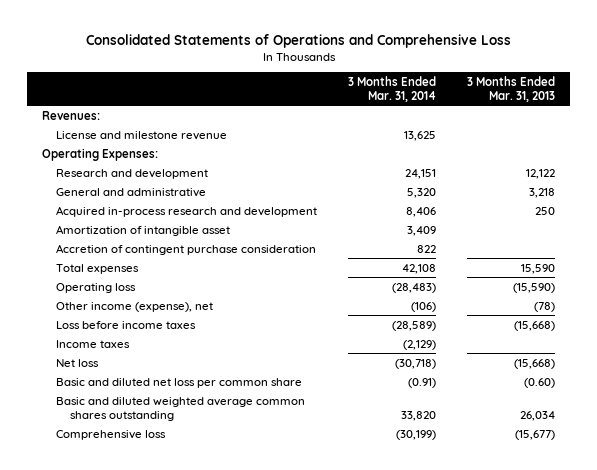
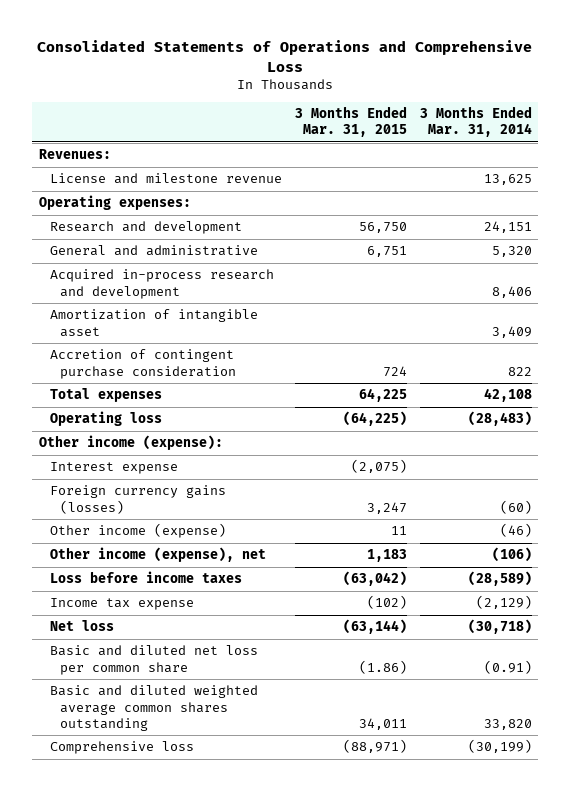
[467,75,556,102] 3 Months Ended Mar. 31, 2013 -> none
none -> [294,105,407,138] 3 Months Ended Mar. 31, 2015
[42,147,159,161] Operating Expenses: -> [38,195,191,211] Operating expenses:
none -> [38,435,223,451] Other income (expense):
none -> [49,462,178,475] Interest expense
none -> [49,485,226,514] Foreign currency gains (losses)
none -> [49,523,226,539] Other income (expense)
[56,339,131,348] Income taxes -> [49,598,194,611] Income tax expense

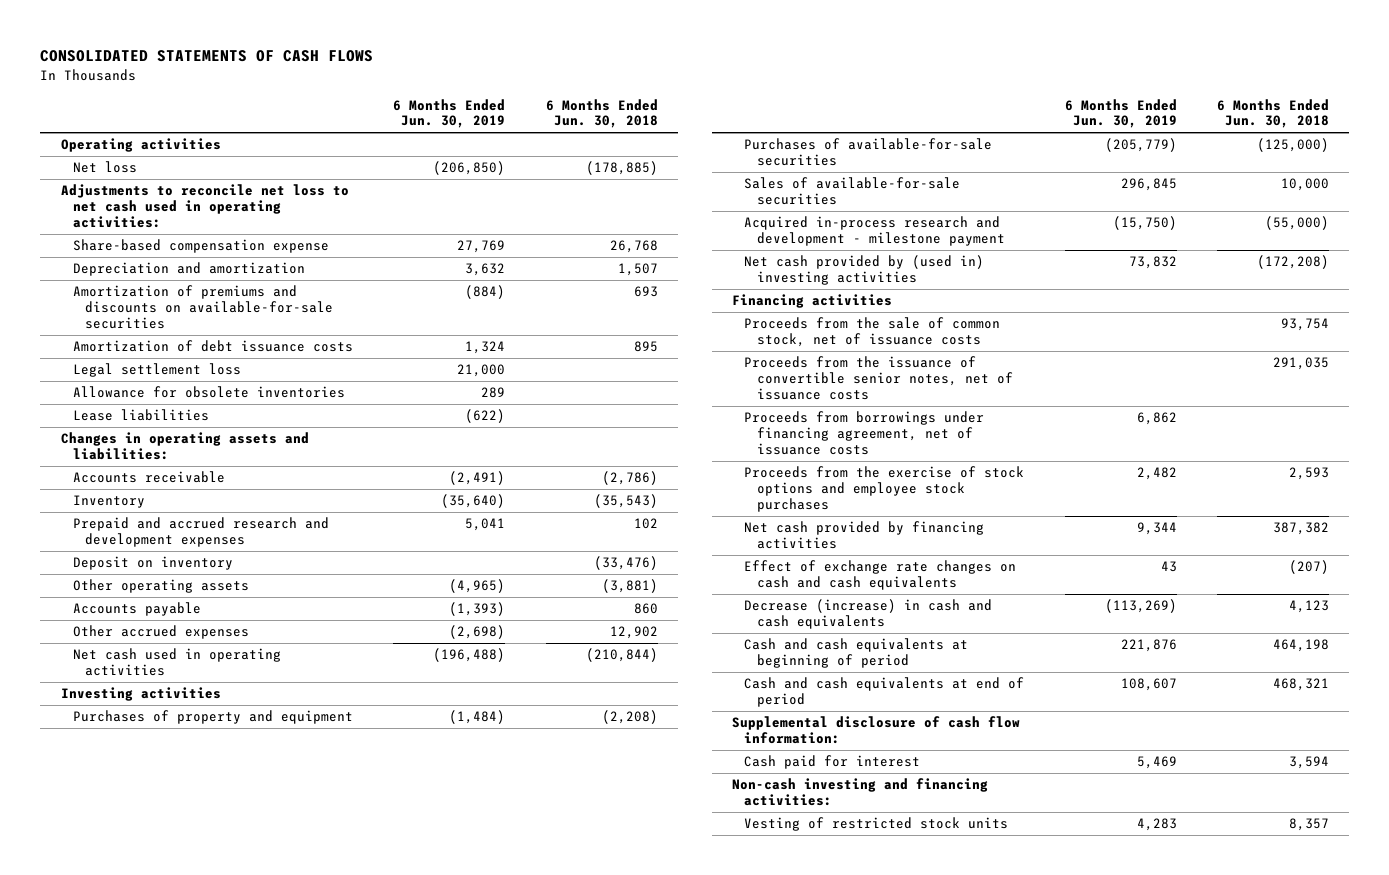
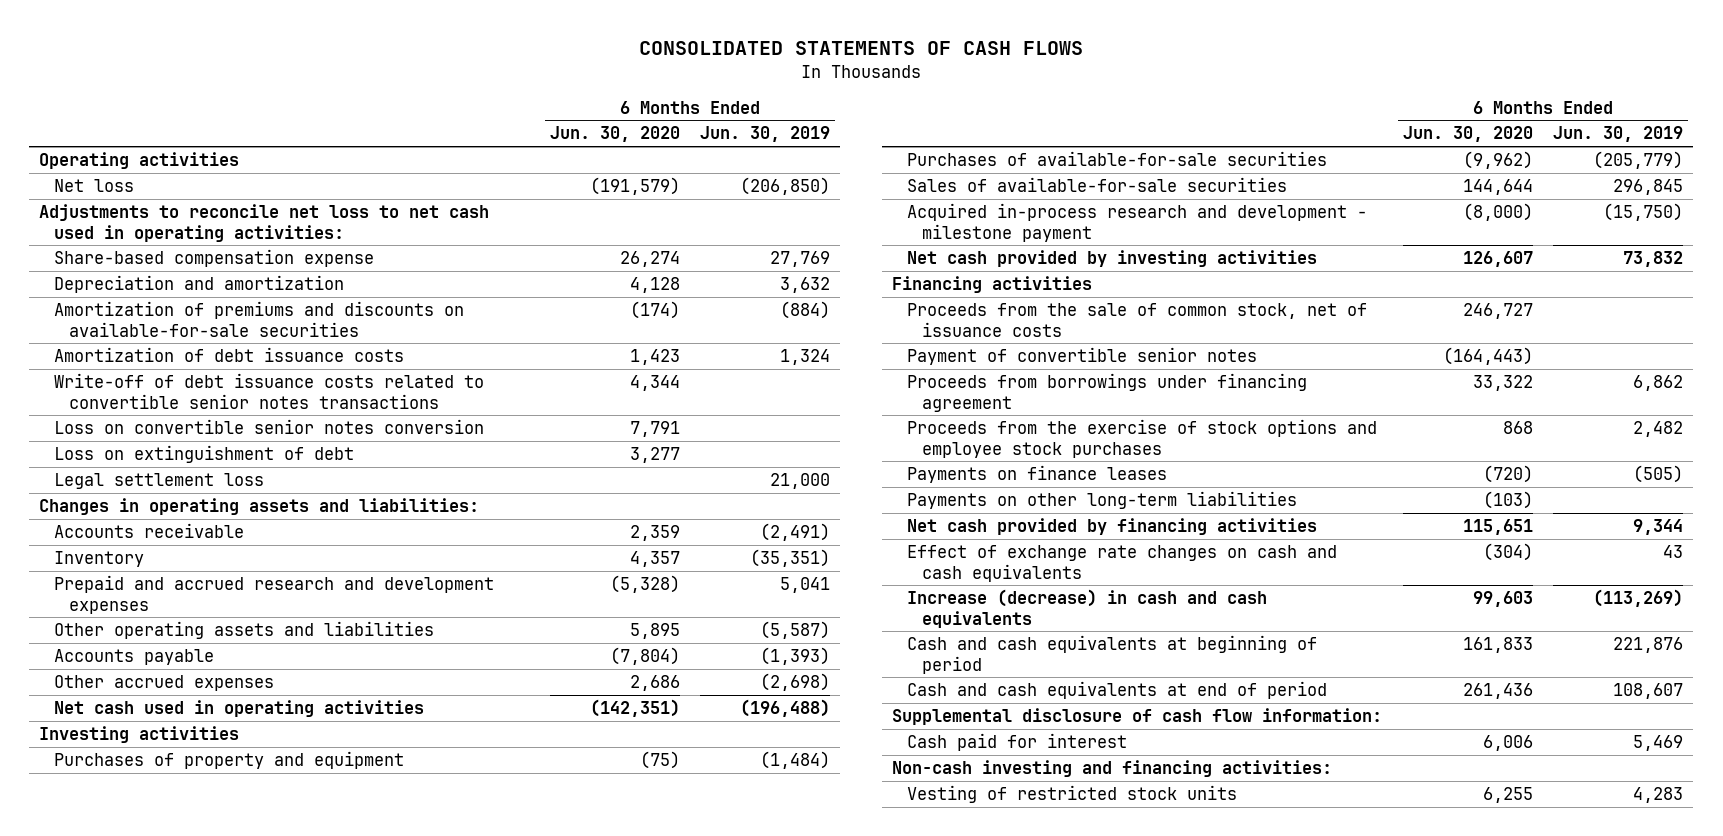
[545,98,658,129] 6 Months Ended Jun. 30, 2018 -> none
none -> [549,126,680,143] Jun. 30, 2020
none -> [54,373,485,409] Write-off of debt issuance costs related to convertible senior notes transactions
none -> [54,419,485,435] Loss on convertible senior notes conversion
none -> [54,445,355,464] Loss on extinguishment of debt
[72,386,345,399] Allowance for obsolete inventories -> none
[72,409,209,422] Lease liabilities -> none
[441,494,506,509] (35,640) -> [750,549,831,568] (35,351)
[72,556,233,571] Deposit on inventory -> none
[72,579,249,594] Other operating assets -> [54,621,435,640] Other operating assets and liabilities
[449,579,506,594] (4,965) -> [760,621,831,640] (5,587)
[744,255,985,286] Net cash provided by (used in) investing activities -> [907,250,1318,268] Net cash provided by investing activities
[744,356,1013,400] Proceeds from the issuance of convertible senior notes, net of issuance costs -> none
none -> [907,347,1258,366] Payment of convertible senior notes
[744,411,985,455] Proceeds from borrowings under financing agreement, net of issuance costs -> [907,373,1308,412] Proceeds from borrowings under financing agreement
none -> [907,465,1168,484] Payments on finance leases
none -> [907,491,1298,510] Payments on other long-term liabilities
[744,599,993,630] Decrease (increase) in cash and cash equivalents -> [907,589,1268,628] Increase (decrease) in cash and cash equivalents

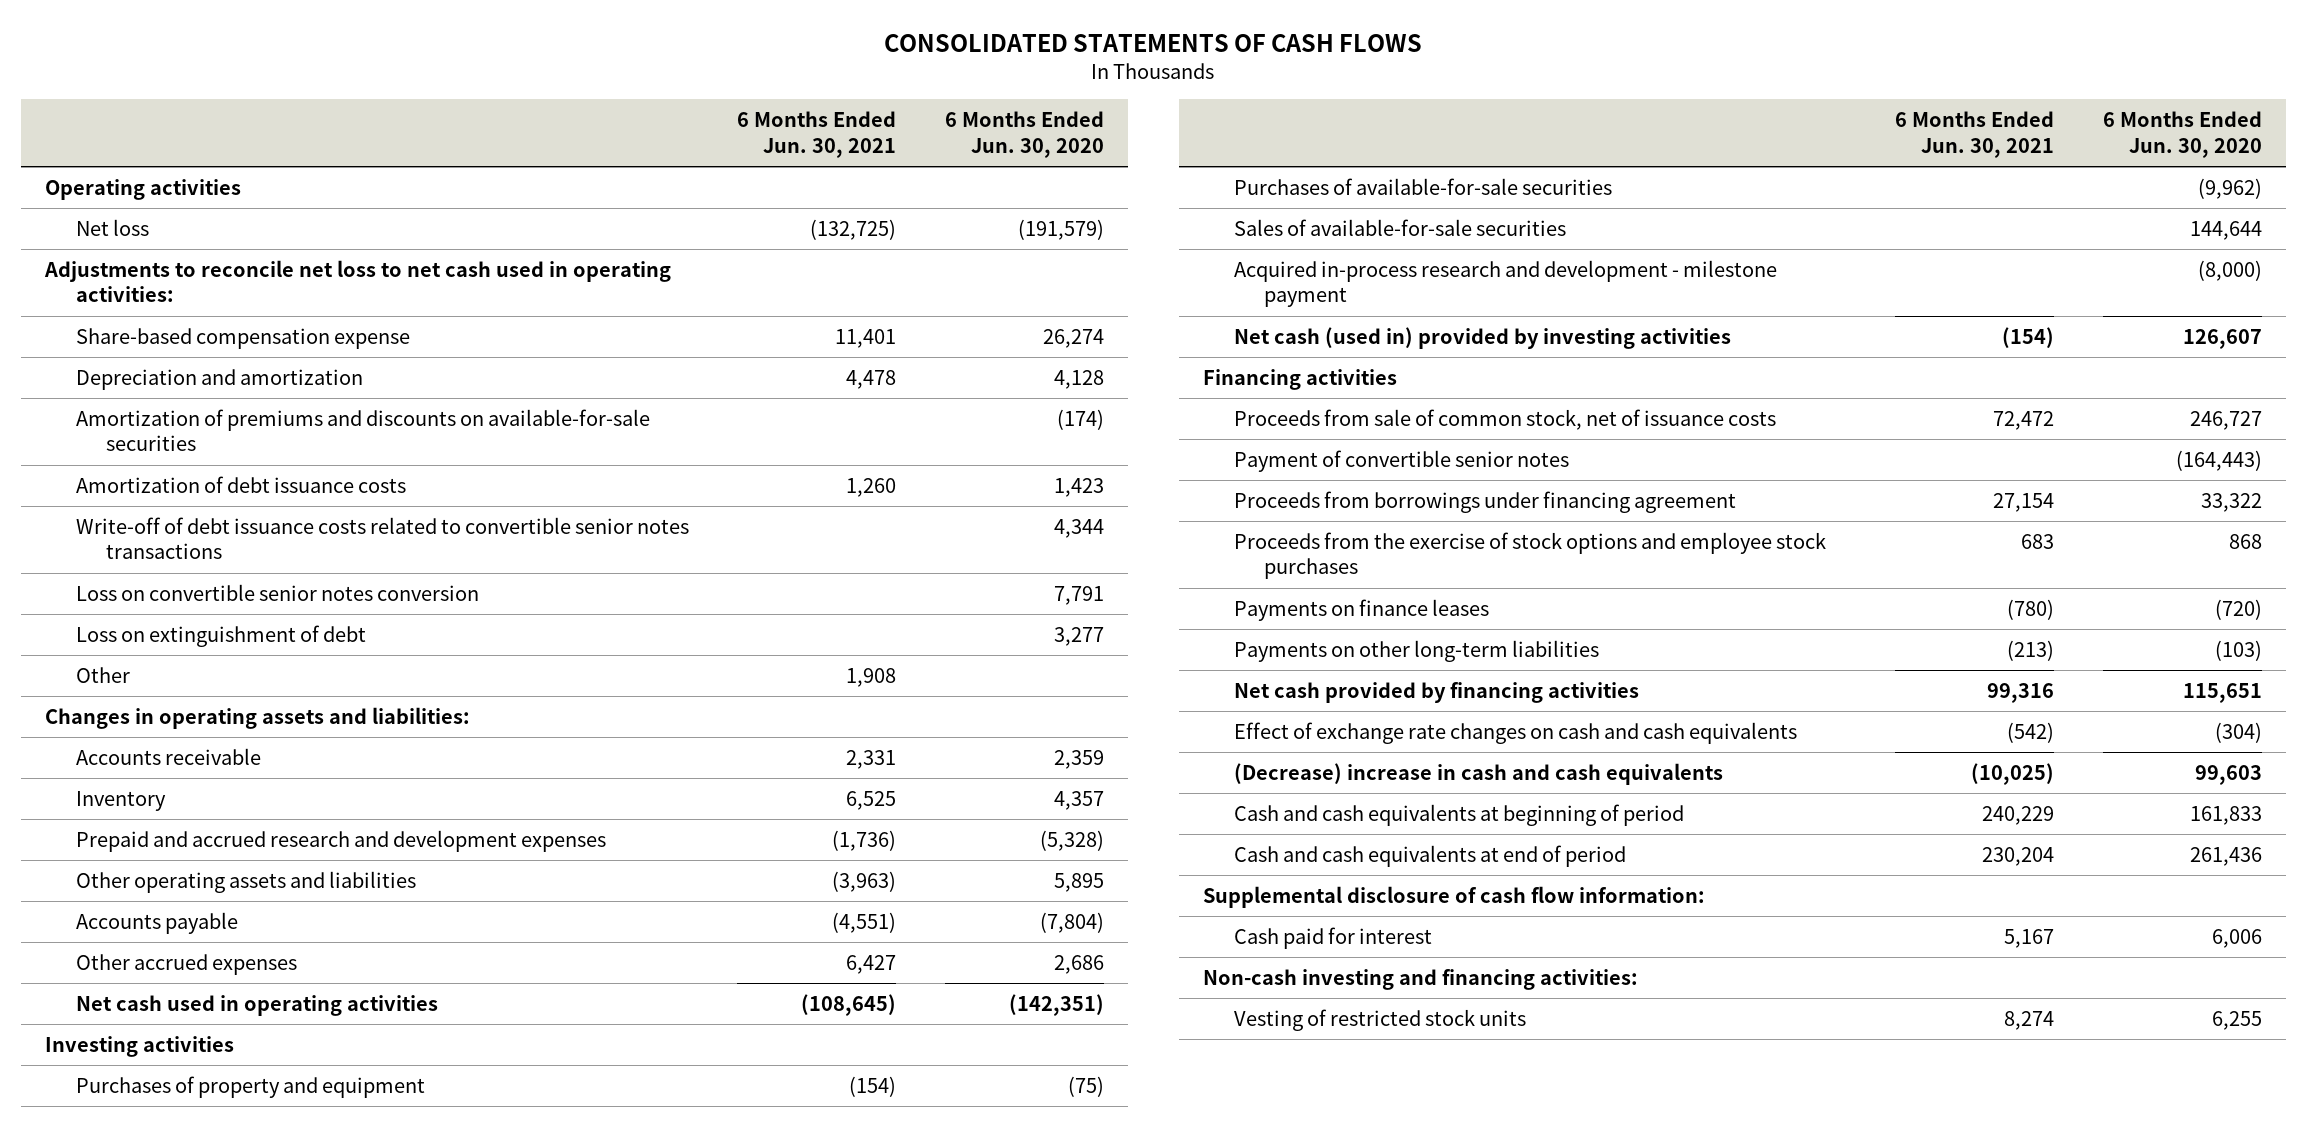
[700,126,831,143] Jun. 30, 2019 -> none
none -> [737,111,897,158] 6 Months Ended Jun. 30, 2021
[54,473,265,490] Legal settlement loss -> none
none -> [75,667,130,684] Other
[907,250,1318,268] Net cash provided by investing activities -> [1233,327,1731,350] Net cash (used in) provided by investing activities
[907,303,1368,337] Proceeds from the sale of common stock, net of issuance costs -> [1233,409,1776,431] Proceeds from sale of common stock, net of issuance costs
[907,589,1268,628] Increase (decrease) in cash and cash equivalents -> [1233,763,1723,786] (Decrease) increase in cash and cash equivalents

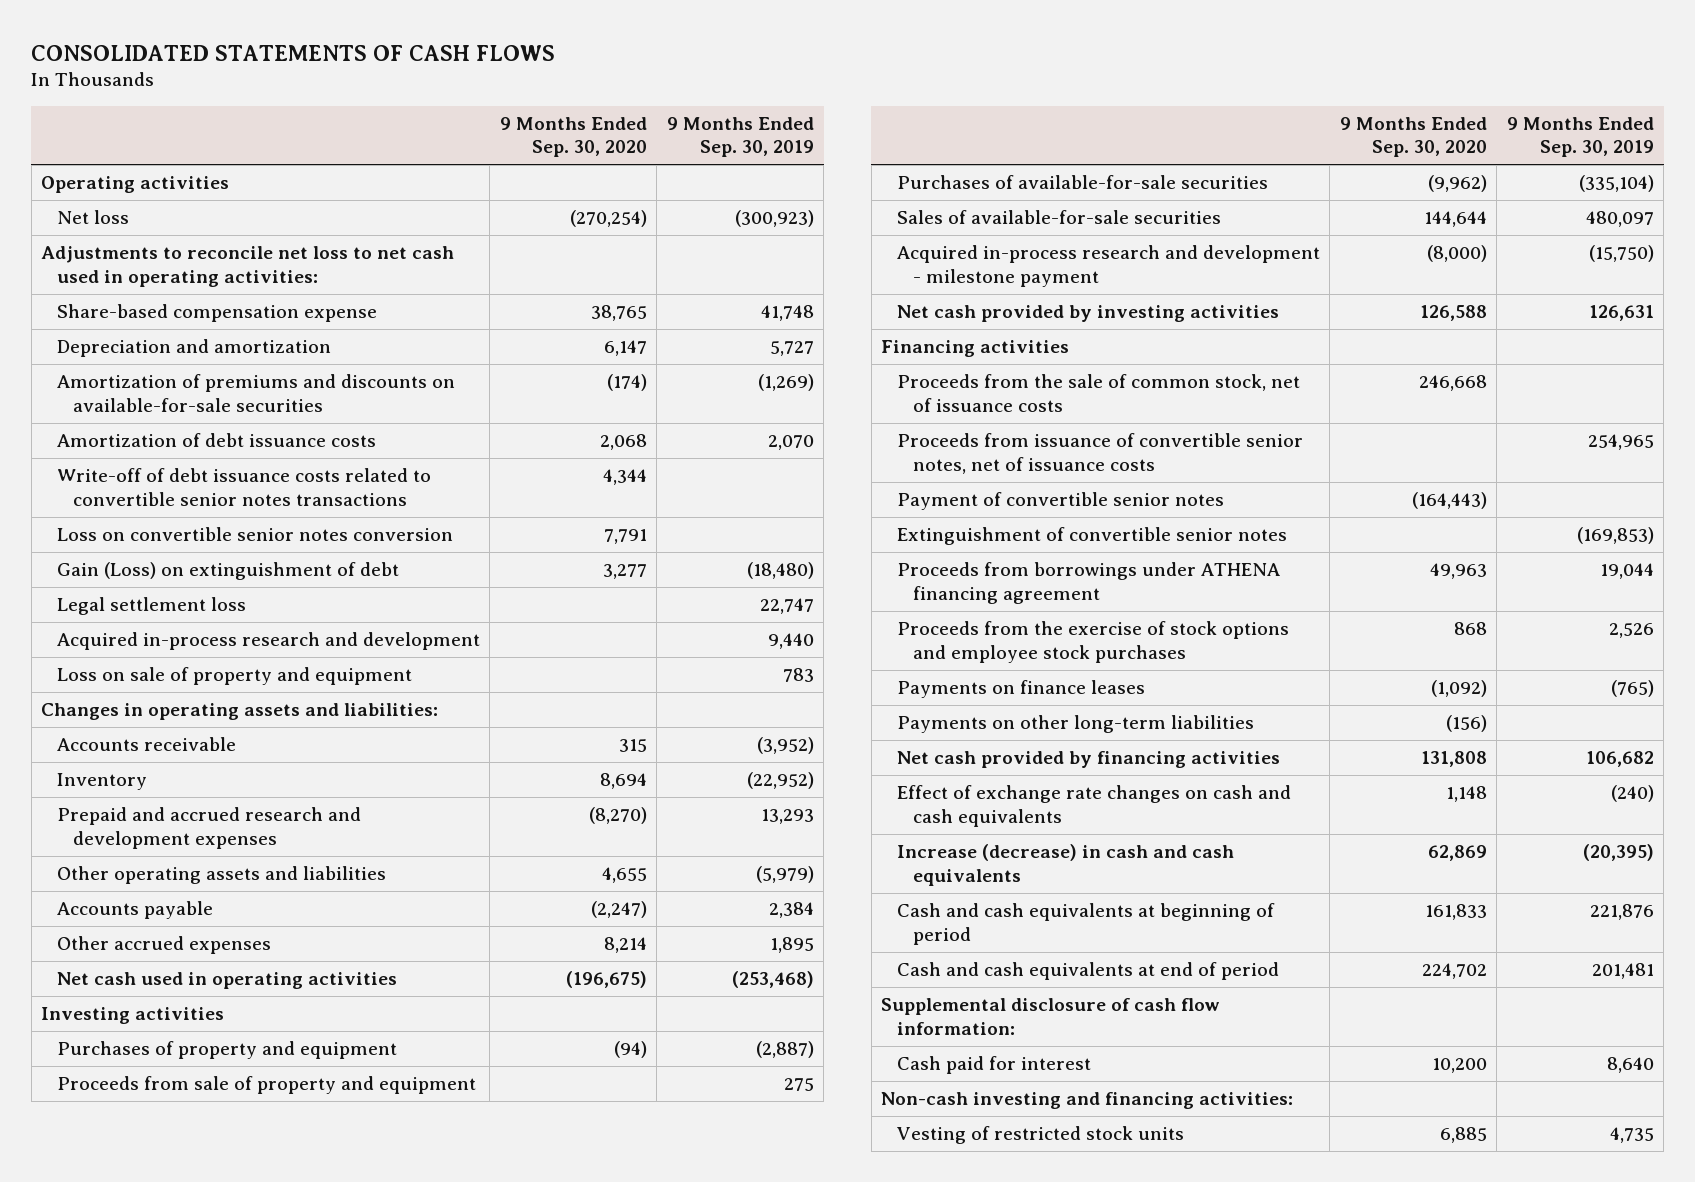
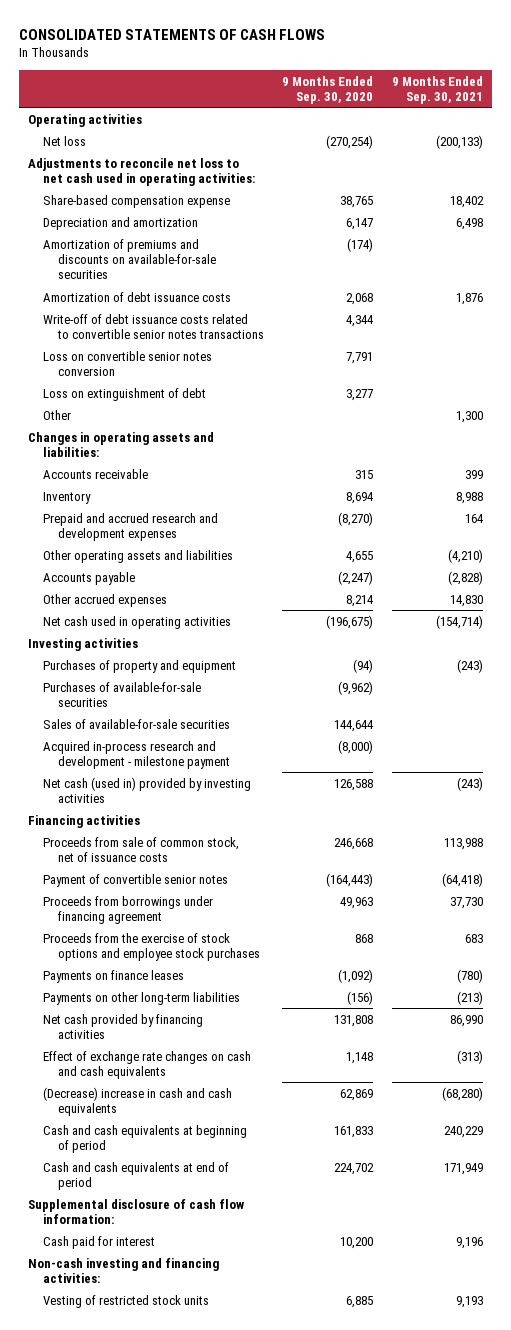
[666,116,814,158] 9 Months Ended Sep. 30, 2019 -> none
none -> [391,75,483,105] 9 Months Ended Sep. 30, 2021
[56,597,246,616] Legal settlement loss -> none
[56,632,480,651] Acquired in-process research and development -> none
[56,667,412,686] Loss on sale of property and equipment -> none
[56,562,399,581] Gain (Loss) on extinguishment of debt -> [43,387,207,401] Loss on extinguishment of debt
none -> [43,409,72,420] Other
[56,1076,476,1095] Proceeds from sale of property and equipment -> none
[896,305,1279,323] Net cash provided by investing activities -> [43,776,252,803] Net cash (used in) provided by investing activities
[896,433,1303,474] Proceeds from issuance of convertible senior notes, net of issuance costs -> none
[896,374,1300,412] Proceeds from the sale of common stock, net of issuance costs -> [43,836,240,862] Proceeds from sale of common stock, net of issuance costs
[896,527,1287,546] Extinguishment of convertible senior notes -> none
[896,562,1280,604] Proceeds from borrowings under ATHENA financing agreement -> [43,895,214,924] Proceeds from borrowings under financing agreement
[896,844,1234,886] Increase (decrease) in cash and cash equivalents -> [43,1086,233,1116] (Decrease) increase in cash and cash equivalents

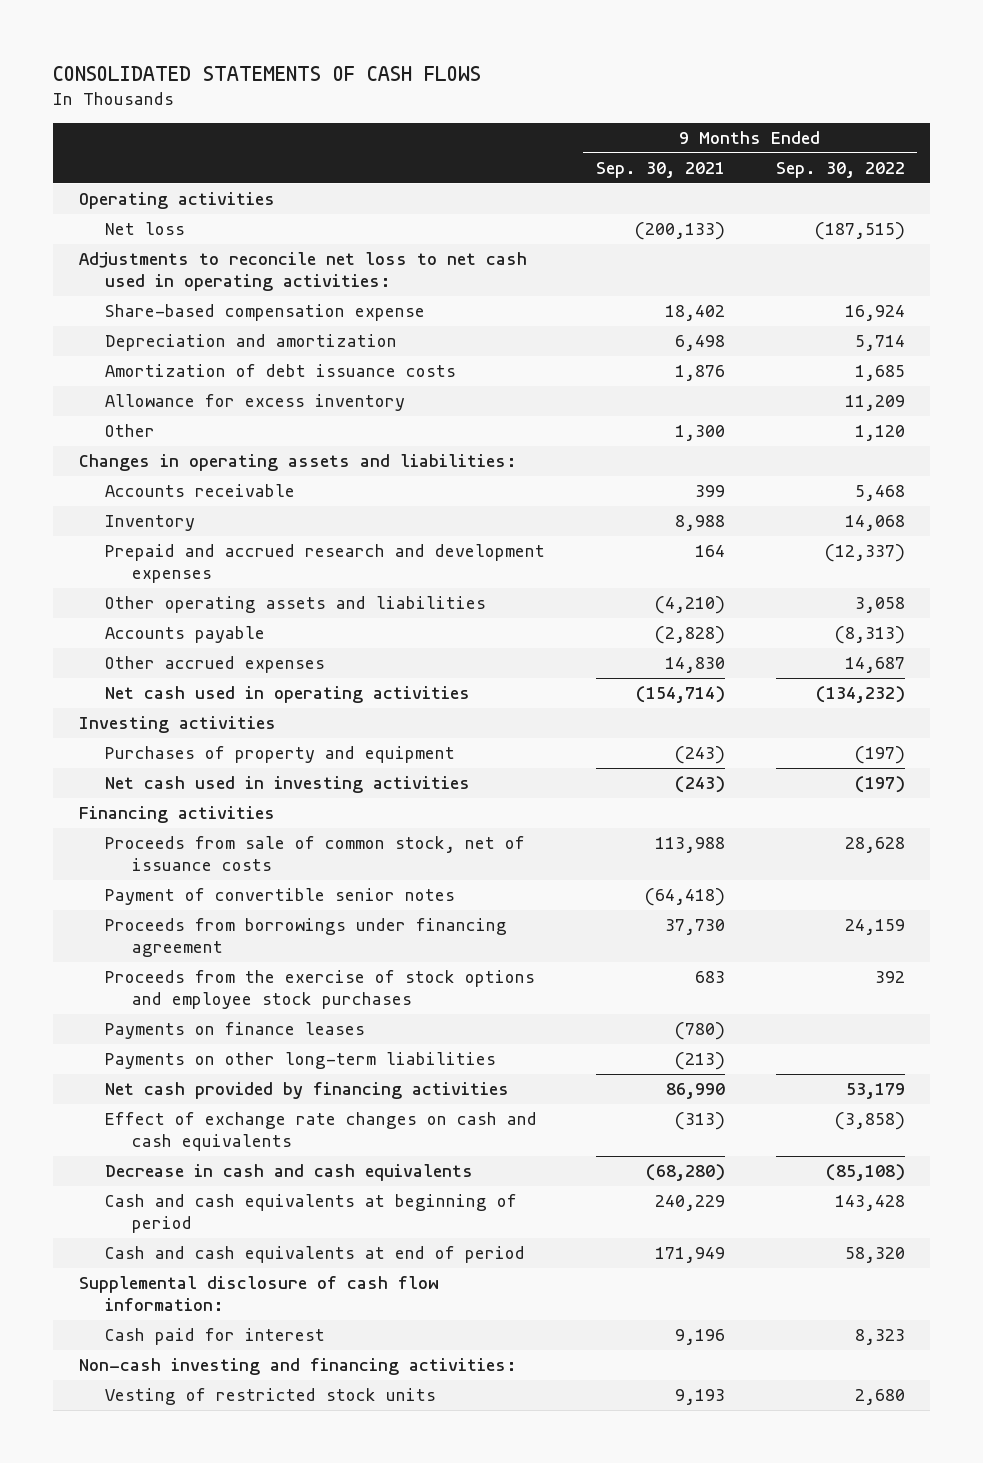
[282,75,374,105] 9 Months Ended Sep. 30, 2020 -> none
none -> [775,161,905,178] Sep. 30, 2022
[43,238,216,280] Amortization of premiums and discounts on available-for-sale securities -> none
[43,313,264,339] Write-off of debt issuance costs related to convertible senior notes transactions -> none
[43,350,213,376] Loss on convertible senior notes conversion -> none
[43,387,207,401] Loss on extinguishment of debt -> none
none -> [105,394,406,412] Allowance for excess inventory
[43,681,202,707] Purchases of available-for-sale securities -> none
[43,718,231,729] Sales of available-for-sale securities -> none
[43,740,230,769] Acquired in-process research and development - milestone payment -> none
[43,776,252,803] Net cash (used in) provided by investing activities -> [105,776,471,794] Net cash used in investing activities
[43,1086,233,1116] (Decrease) increase in cash and cash equivalents -> [105,1164,474,1182] Decrease in cash and cash equivalents

